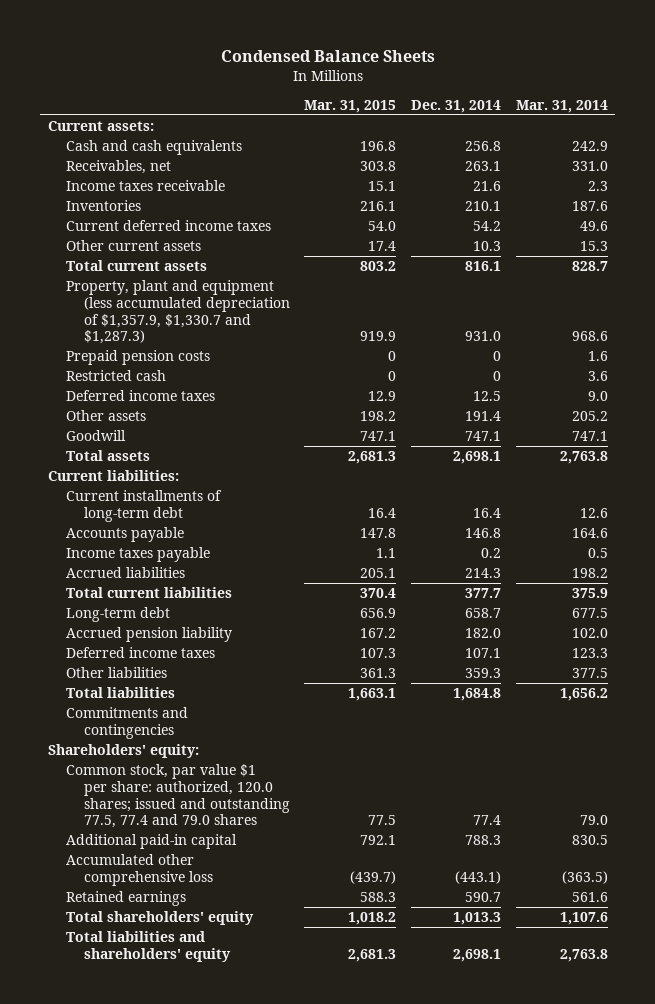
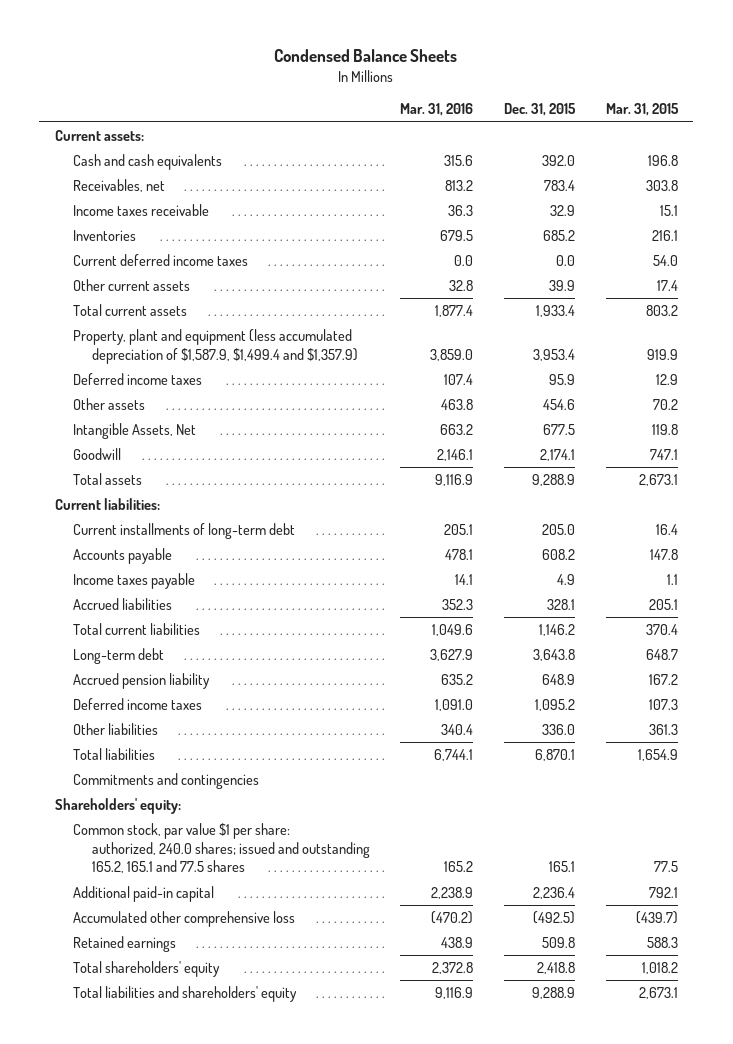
[410,99,501,113] Dec. 31, 2014 -> none
[515,99,608,113] Mar. 31, 2014 -> none
none -> [400,103,474,117] Mar. 31, 2016
none -> [504,103,577,117] Dec. 31, 2015
[65,350,210,366] Prepaid pension costs -> none
[65,370,166,382] Restricted cash -> none
[65,280,290,345] Property, plant and equipment (less accumulated depreciation of $1,357.9, $1,330.7 and $1,287.3) -> [73,329,358,364] Property, plant and equipment (less accumulated depreciation of $1,587.9, $1,499.4 and $1,357.9)
[360,411,397,422] 198.2 -> [653,399,679,411] 70.2
none -> [73,423,197,440] Intangible Assets, Net
[348,451,397,465] 2,681.3 -> [639,474,679,487] 2,673.1
[360,608,397,619] 656.9 -> [646,649,679,661] 648.7
[348,688,397,702] 1,663.1 -> [638,749,679,762] 1,654.9
[65,764,290,829] Common stock, par value $1 per share: authorized, 120.0 shares; issued and outstanding 77.5, 77.4 and 79.0 shares -> [73,823,370,874] Common stock, par value $1 per share: authorized, 240.0 shares; issued and outstanding 165.2, 165.1 and 77.5 shares
[348,948,397,962] 2,681.3 -> [639,987,679,1000] 2,673.1

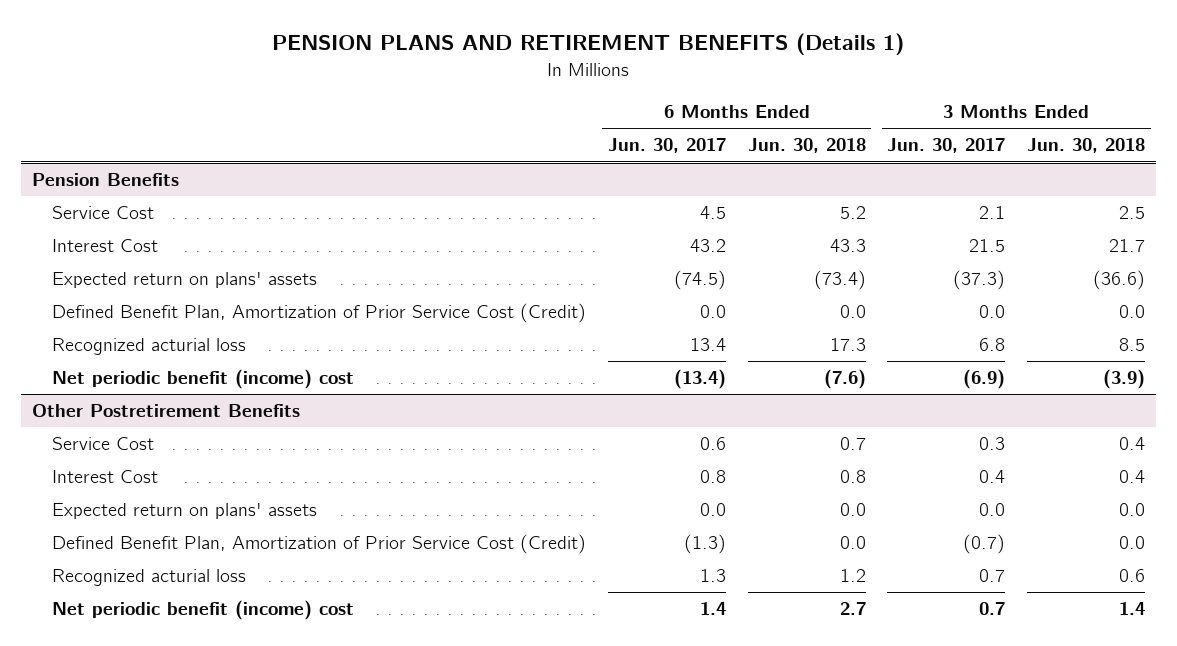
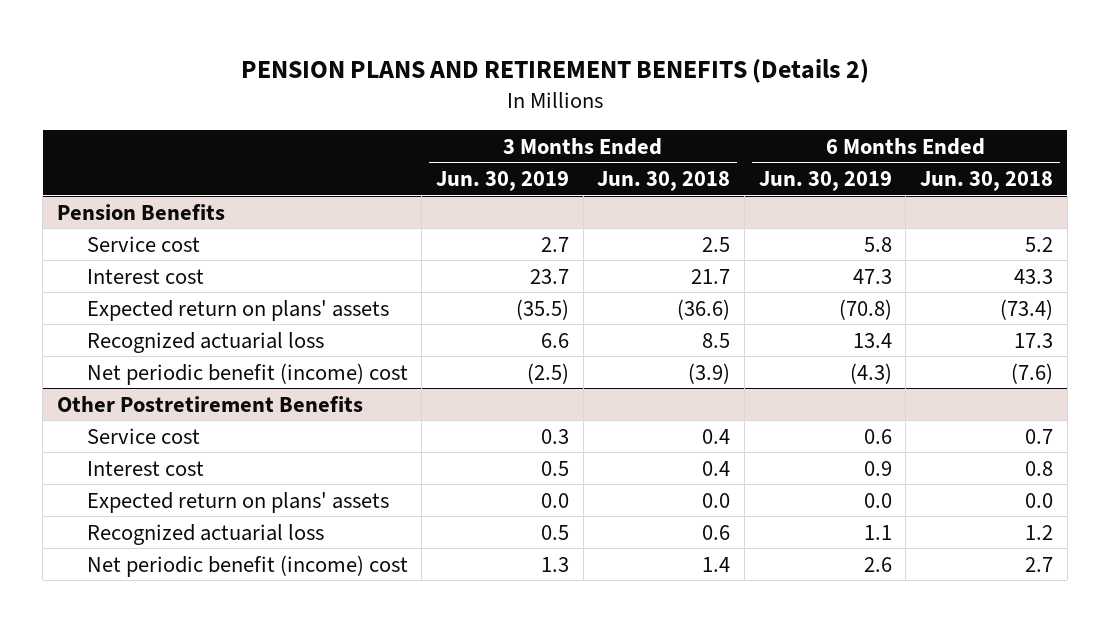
[272,33,905,56] PENSION PLANS AND RETIREMENT BENEFITS (Details 1) -> [240,58,869,83] PENSION PLANS AND RETIREMENT BENEFITS (Details 2)
[607,138,726,154] Jun. 30, 2017 -> none
[887,138,1006,154] Jun. 30, 2017 -> none
none -> [436,171,570,192] Jun. 30, 2019
none -> [758,171,892,192] Jun. 30, 2019
[51,206,154,220] Service Cost -> [86,235,200,252] Service cost
[51,239,158,253] Interest Cost -> [86,268,204,284] Interest cost
[51,303,586,324] Defined Benefit Plan, Amortization of Prior Service Cost (Credit) -> none
[51,338,246,356] Recognized acturial loss -> [86,331,324,353] Recognized actuarial loss
[51,437,154,451] Service Cost -> [86,427,200,444] Service cost
[51,470,158,484] Interest Cost -> [86,460,204,476] Interest cost
[51,534,586,555] Defined Benefit Plan, Amortization of Prior Service Cost (Credit) -> none
[51,569,246,587] Recognized acturial loss -> [86,523,324,545] Recognized actuarial loss

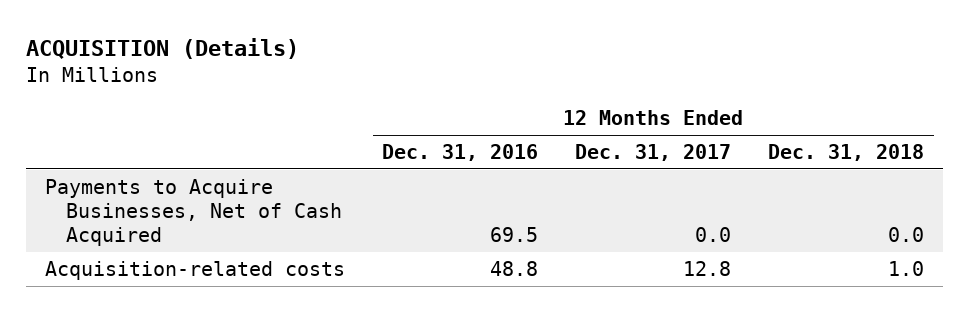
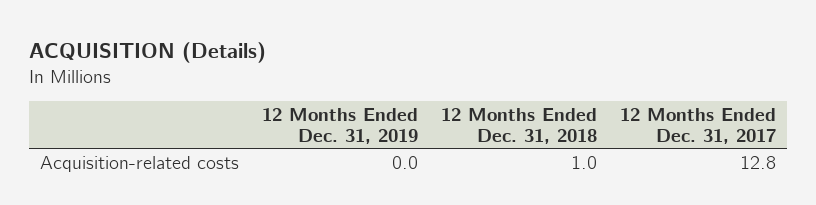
[381,143,538,161] Dec. 31, 2016 -> none
none -> [262,107,419,144] 12 Months Ended Dec. 31, 2019
[44,178,342,246] Payments to Acquire Businesses, Net of Cash Acquired -> none

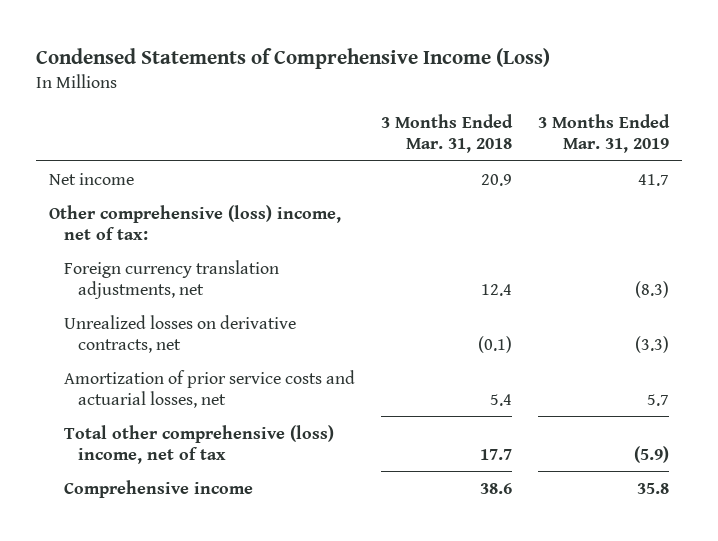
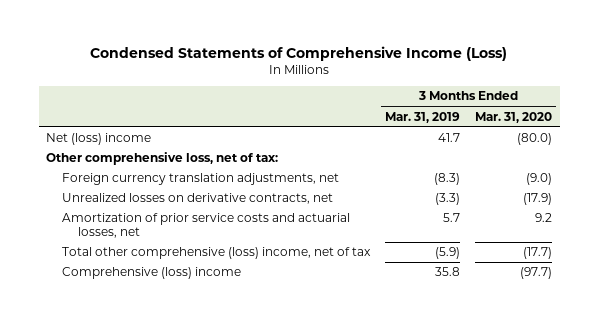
[381,113,514,153] 3 Months Ended Mar. 31, 2018 -> none
none -> [475,111,553,123] Mar. 31, 2020
[49,172,135,185] Net income -> [46,133,152,146] Net (loss) income
[49,204,342,240] Other comprehensive (loss) income, net of tax: -> [46,152,279,166] Other comprehensive loss, net of tax:
[63,479,253,498] Comprehensive income -> [62,267,242,280] Comprehensive (loss) income

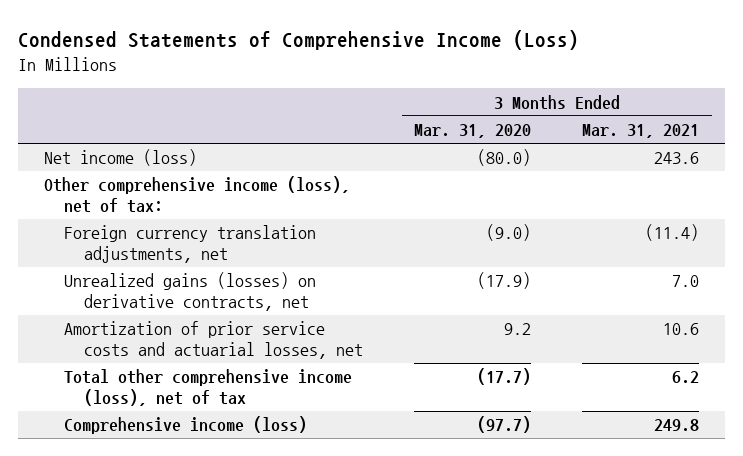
[385,111,461,123] Mar. 31, 2019 -> none
none -> [582,124,700,139] Mar. 31, 2021
[46,133,152,146] Net (loss) income -> [43,149,197,167] Net income (loss)
[46,152,279,166] Other comprehensive loss, net of tax: -> [43,176,350,214] Other comprehensive income (loss), net of tax:
[62,193,334,205] Unrealized losses on derivative contracts, net -> [63,272,316,312] Unrealized gains (losses) on derivative contracts, net
[62,247,372,260] Total other comprehensive (loss) income, net of tax -> [63,369,352,407] Total other comprehensive income (loss), net of tax
[62,267,242,280] Comprehensive (loss) income -> [63,416,307,435] Comprehensive income (loss)

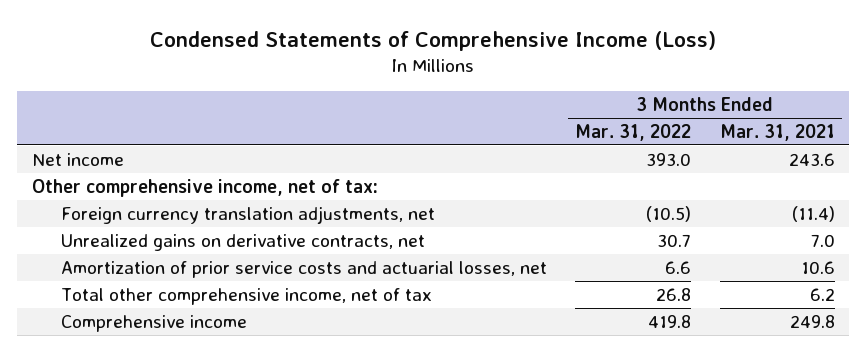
[414,124,532,139] Mar. 31, 2020 -> none
none -> [575,123,692,141] Mar. 31, 2022
[43,149,197,167] Net income (loss) -> [31,152,124,166] Net income
[43,176,350,214] Other comprehensive income (loss), net of tax: -> [31,178,378,197] Other comprehensive income, net of tax:
[63,272,316,312] Unrealized gains (losses) on derivative contracts, net -> [61,233,426,251] Unrealized gains on derivative contracts, net
[63,369,352,407] Total other comprehensive income (loss), net of tax -> [61,287,433,305] Total other comprehensive income, net of tax
[63,416,307,435] Comprehensive income (loss) -> [61,314,248,332] Comprehensive income

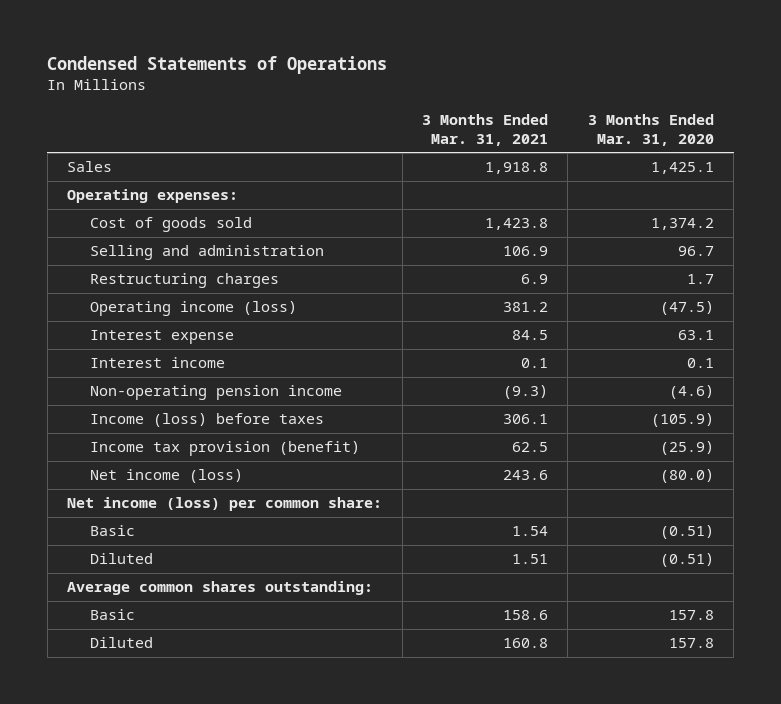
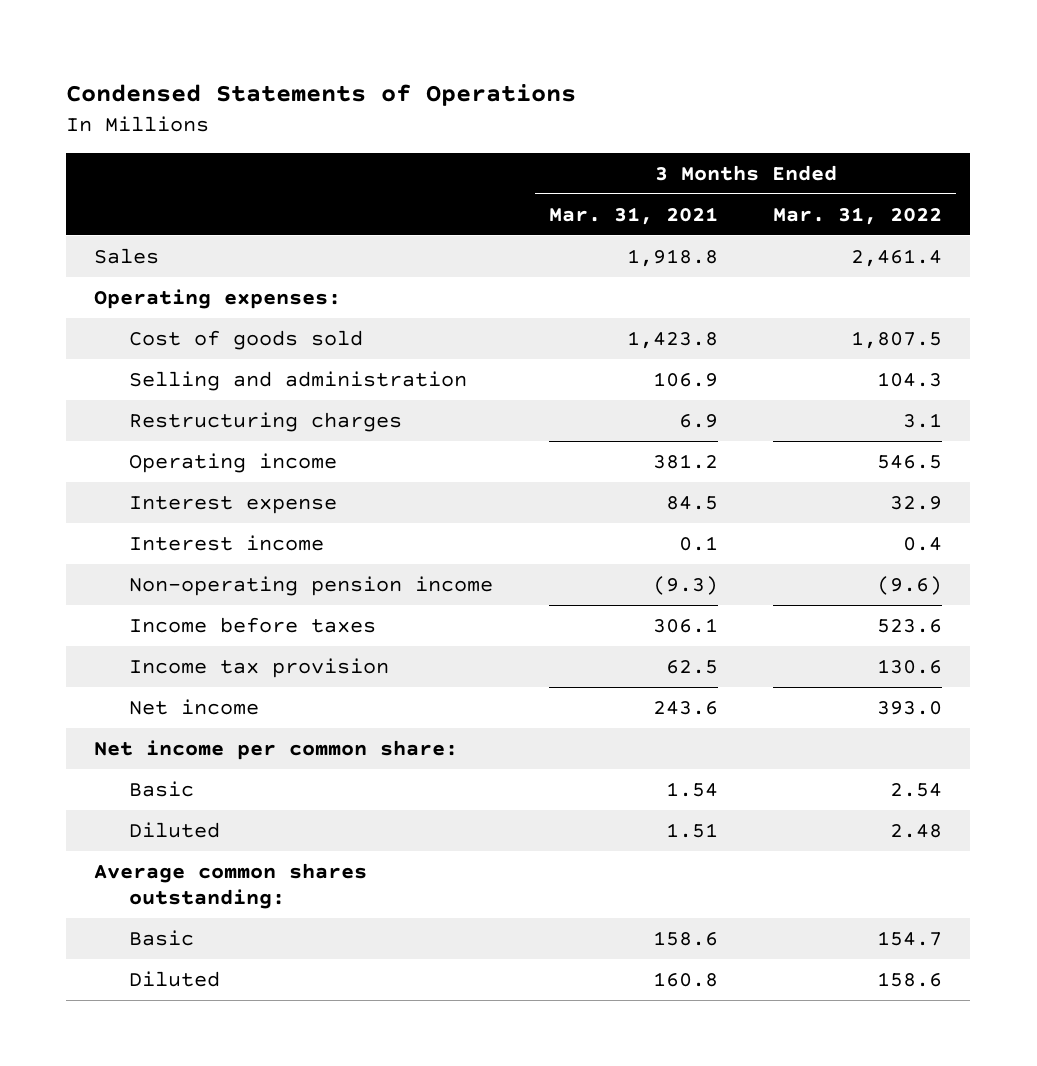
[587,113,714,146] 3 Months Ended Mar. 31, 2020 -> none
none -> [773,206,943,225] Mar. 31, 2022
[89,301,297,317] Operating income (loss) -> [128,453,337,474] Operating income
[89,413,324,428] Income (loss) before taxes -> [128,617,376,634] Income before taxes
[89,441,360,457] Income tax provision (benefit) -> [128,658,389,679] Income tax provision
[89,469,243,484] Net income (loss) -> [128,699,259,716] Net income
[67,497,383,512] Net income (loss) per common share: -> [94,740,459,761] Net income per common share:

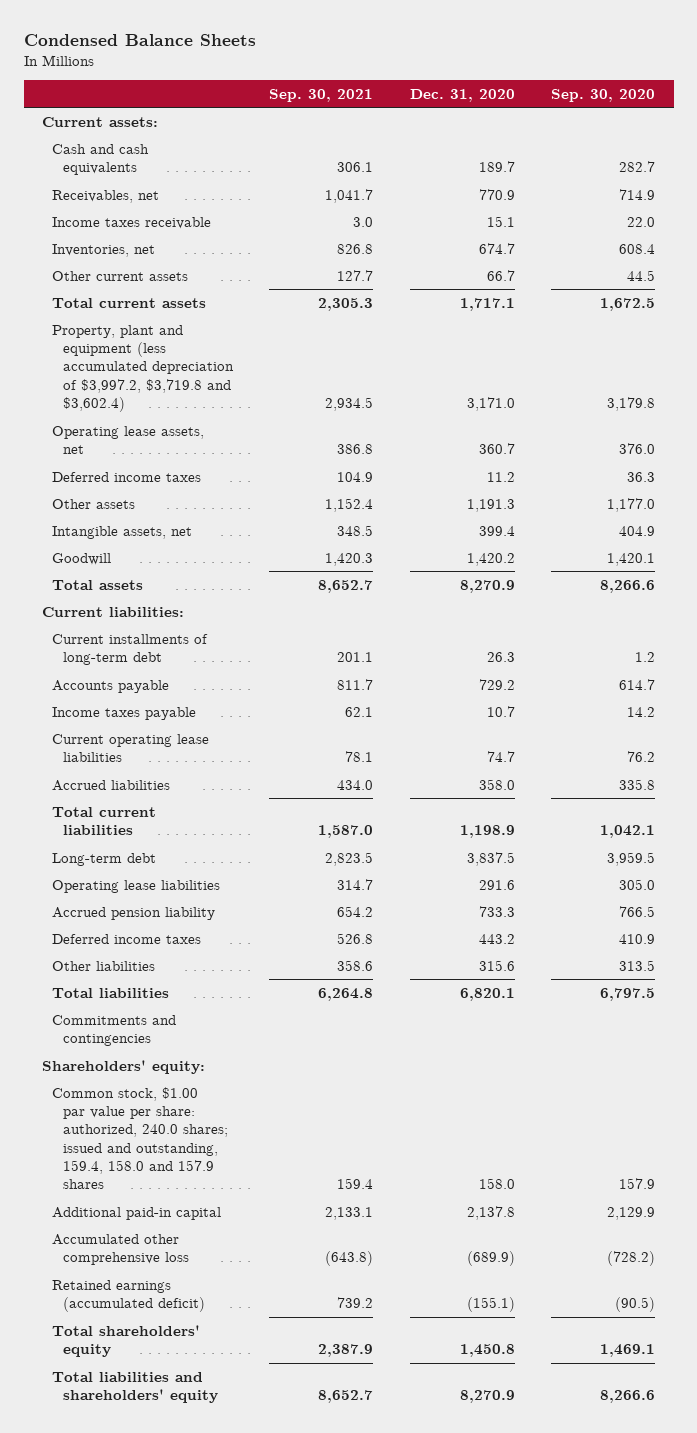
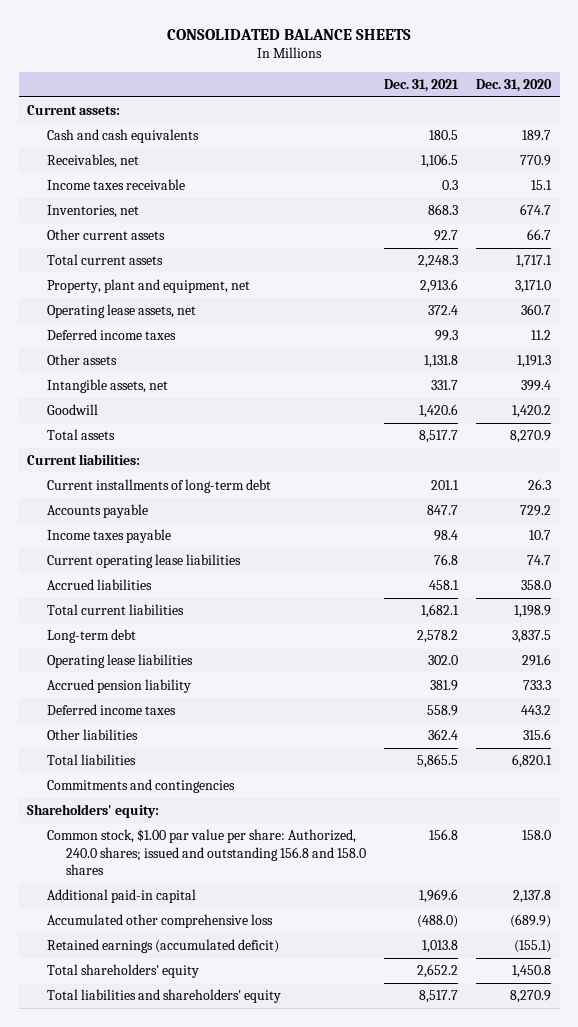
[23,34,256,47] Condensed Balance Sheets -> [167,28,412,40] CONSOLIDATED BALANCE SHEETS
[269,88,374,102] Sep. 30, 2021 -> none
[551,88,656,102] Sep. 30, 2020 -> none
none -> [383,78,459,92] Dec. 31, 2021
[52,324,234,413] Property, plant and equipment (less accumulated depreciation of $3,997.2, $3,719.8 and $3,602.4) -> [46,279,250,294] Property, plant and equipment, net
[52,1086,228,1190] Common stock, $1.00 par value per share: authorized, 240.0 shares; issued and outstanding, 159.4, 158.0 and 157.9 shares -> [46,829,367,876] Common stock, $1.00 par value per share: Authorized, 240.0 shares; issued and outstanding 156.8 and 158.0 shares

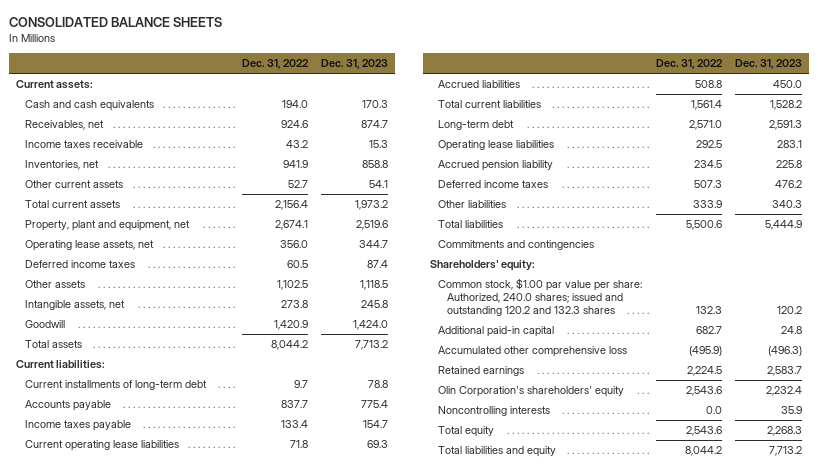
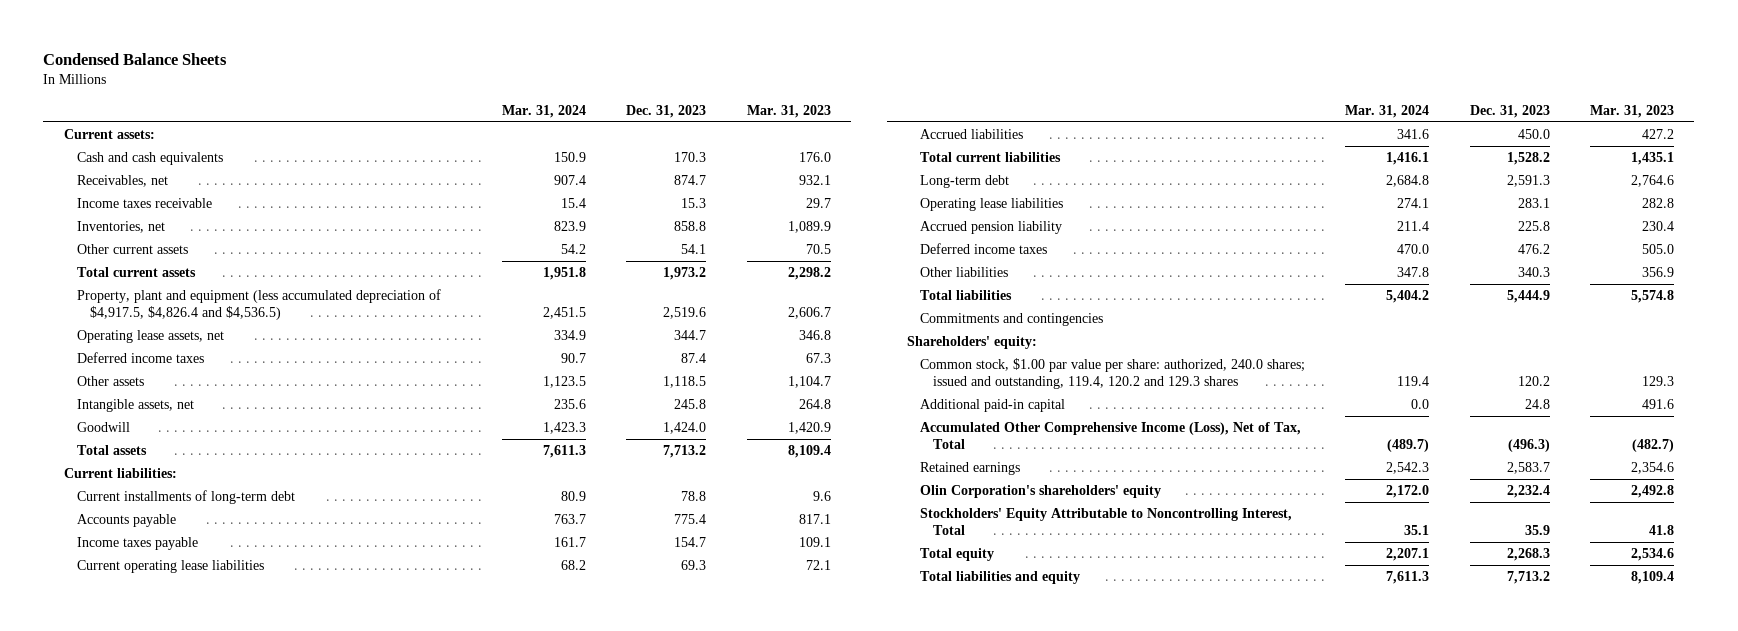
[9,16,223,27] CONSOLIDATED BALANCE SHEETS -> [43,53,228,66] Condensed Balance Sheets
[241,59,309,70] Dec. 31, 2022 -> none
none -> [502,104,587,118] Mar. 31, 2024
none -> [746,104,831,118] Mar. 31, 2023
[24,219,190,231] Property, plant and equipment, net -> [76,289,441,321] Property, plant and equipment (less accumulated depreciation of $4,917.5, $4,826.4 and $4,536.5)
[438,277,643,317] Common stock, $1.00 par value per share: Authorized, 240.0 shares; issued and outstanding 120.2 and 132.3 shares -> [919,358,1305,390] Common stock, $1.00 par value per share: authorized, 240.0 shares; issued and outstanding, 119.4, 120.2 and 129.3 shares
[438,345,628,357] Accumulated other comprehensive loss -> [919,422,1301,450] Accumulated Other Comprehensive Income (Loss), Net of Tax, Total
[438,405,551,416] Noncontrolling interests -> [919,508,1292,536] Stockholders' Equity Attributable to Noncontrolling Interest, Total

